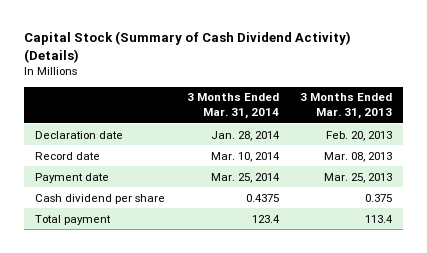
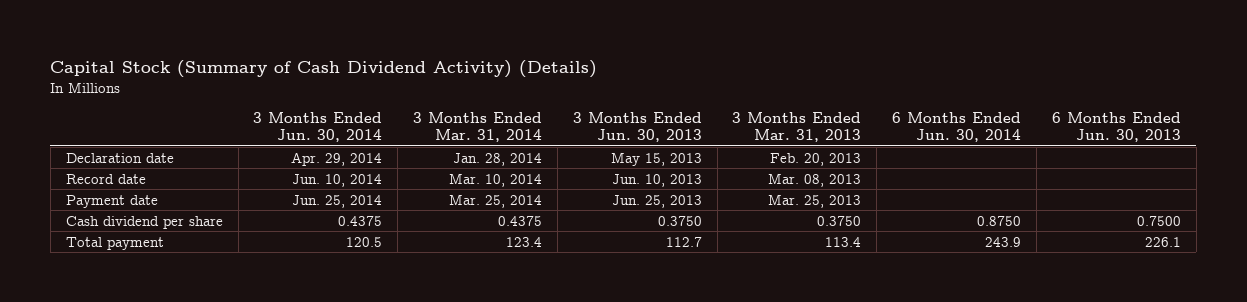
none -> [253,112,383,143] 3 Months Ended Jun. 30, 2014
none -> [572,112,702,143] 3 Months Ended Jun. 30, 2013
none -> [892,112,1022,143] 6 Months Ended Jun. 30, 2014
none -> [1051,112,1181,143] 6 Months Ended Jun. 30, 2013
[365,193,393,202] 0.375 -> [817,215,862,226] 0.3750

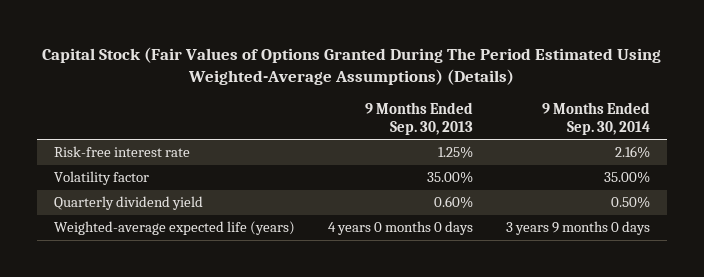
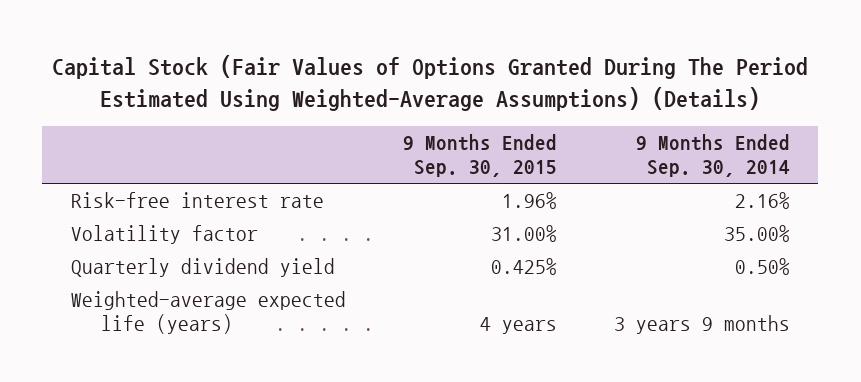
[364,102,473,135] 9 Months Ended Sep. 30, 2013 -> none
none -> [402,133,557,178] 9 Months Ended Sep. 30, 2015
[506,221,651,236] 3 years 9 months 0 days -> [613,315,790,335] 3 years 9 months

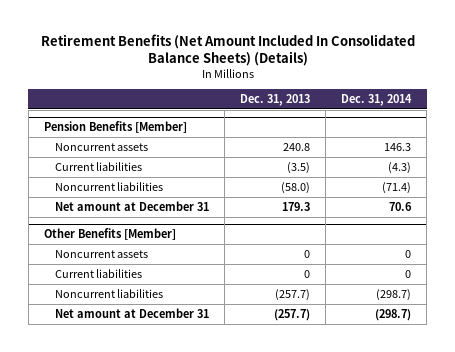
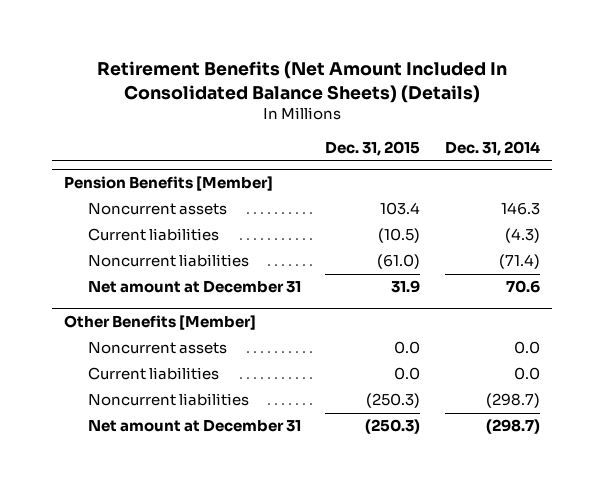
[240,94,311,107] Dec. 31, 2013 -> none
none -> [325,140,421,156] Dec. 31, 2015
[405,249,412,258] 0 -> [513,341,540,355] 0.0
[405,269,412,278] 0 -> [513,367,540,381] 0.0

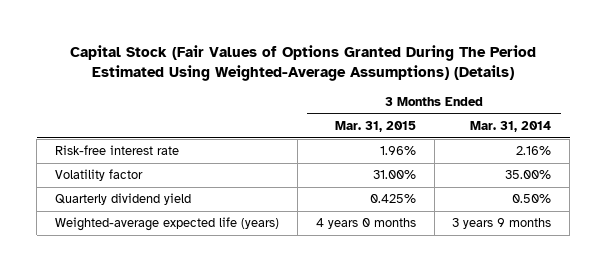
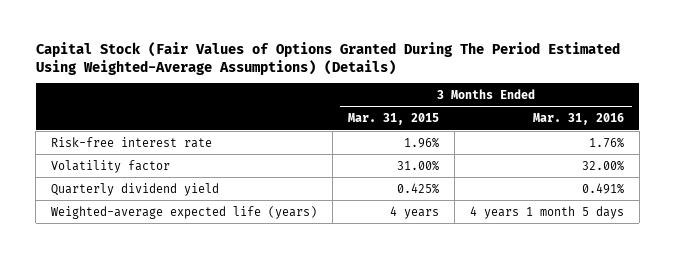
[470,121,552,133] Mar. 31, 2014 -> none
none -> [532,113,624,126] Mar. 31, 2016
[315,218,416,230] 4 years 0 months -> [390,205,440,219] 4 years

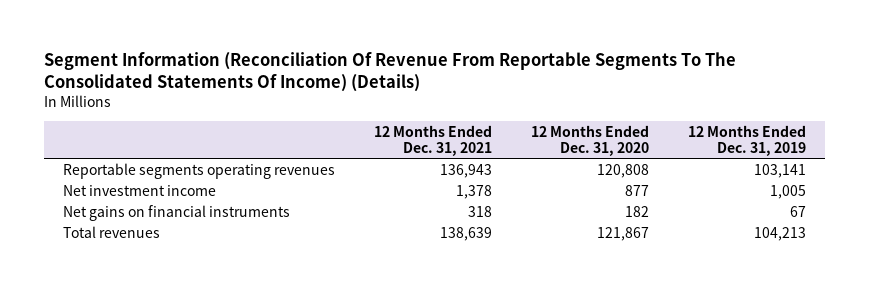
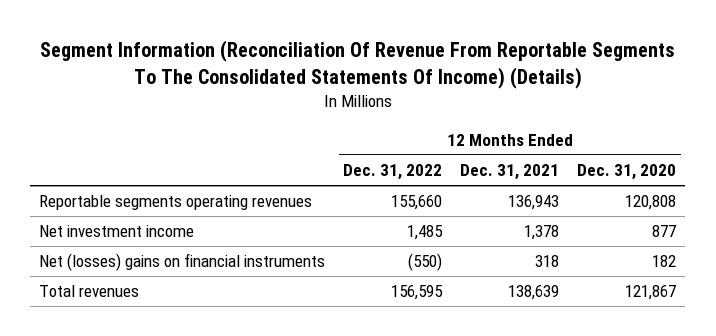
[687,124,806,156] 12 Months Ended Dec. 31, 2019 -> none
none -> [343,164,443,181] Dec. 31, 2022
[63,204,291,221] Net gains on financial instruments -> [39,253,326,272] Net (losses) gains on financial instruments

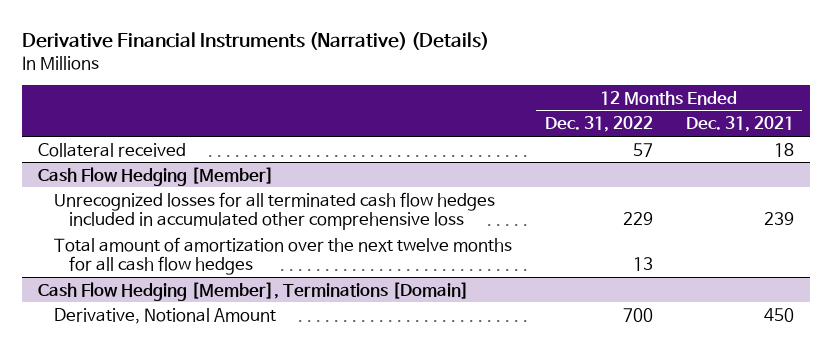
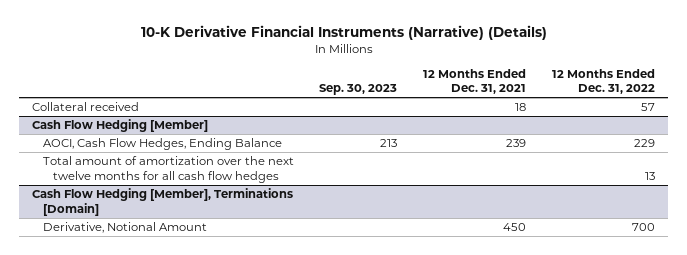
[21,31,489,50] Derivative Financial Instruments (Narrative) (Details) -> [140,25,547,41] 10-K Derivative Financial Instruments (Narrative) (Details)
none -> [319,84,398,96] Sep. 30, 2023
[53,191,495,231] Unrecognized losses for all terminated cash flow hedges included in accumulated other comprehensive loss -> [42,138,282,151] AOCI, Cash Flow Hedges, Ending Balance

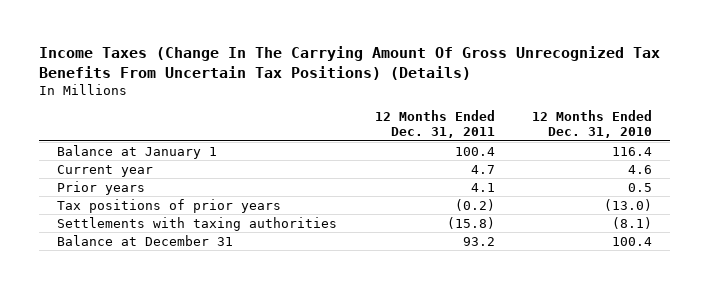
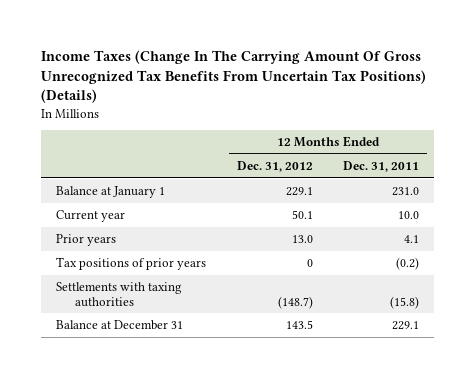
[531,109,652,138] 12 Months Ended Dec. 31, 2010 -> none
none -> [236,160,313,172] Dec. 31, 2012
[454,146,495,156] 100.4 -> [392,186,420,196] 231.0
[470,164,495,174] 4.7 -> [398,210,420,219] 10.0
[462,236,495,246] 93.2 -> [392,320,420,330] 229.1

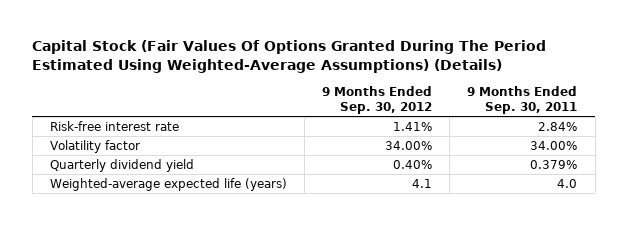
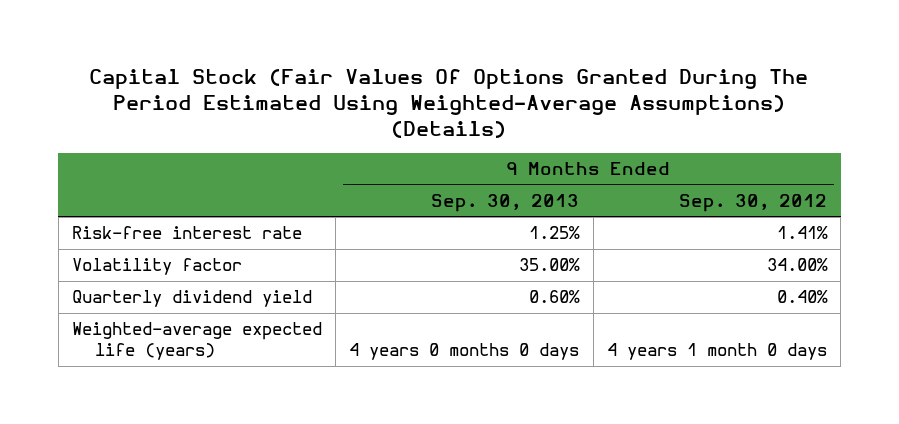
[467,86,578,115] 9 Months Ended Sep. 30, 2011 -> none
none -> [431,193,580,212] Sep. 30, 2013
[412,178,433,188] 4.1 -> [607,343,828,361] 4 years 1 month 0 days

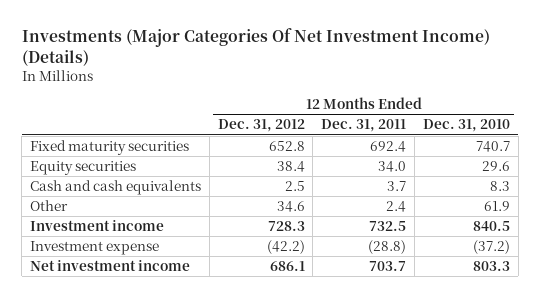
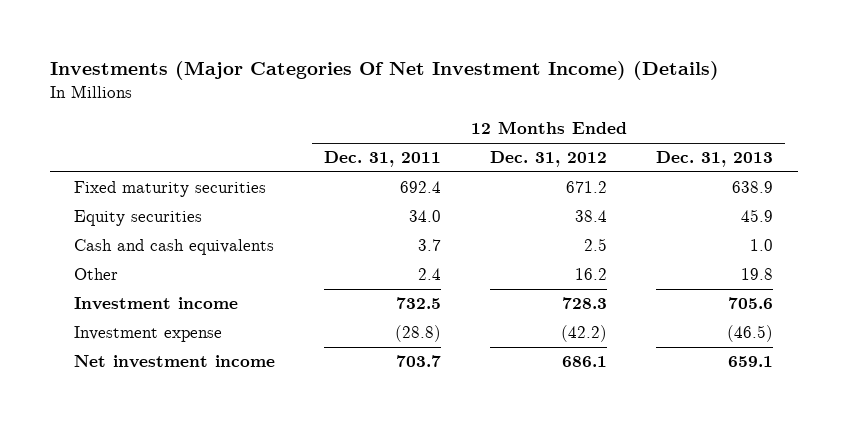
[422,119,510,133] Dec. 31, 2010 -> none
none -> [656,151,774,168] Dec. 31, 2013
[268,141,305,152] 652.8 -> [566,181,608,194] 671.2
[276,201,305,213] 34.6 -> [575,268,608,281] 16.2

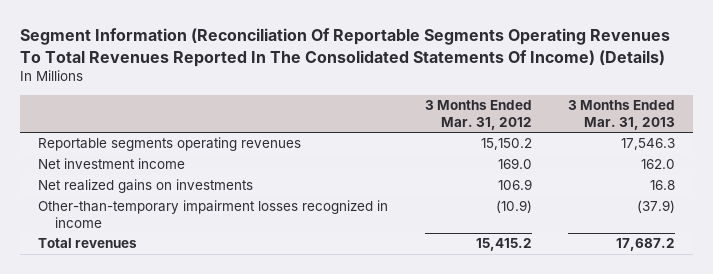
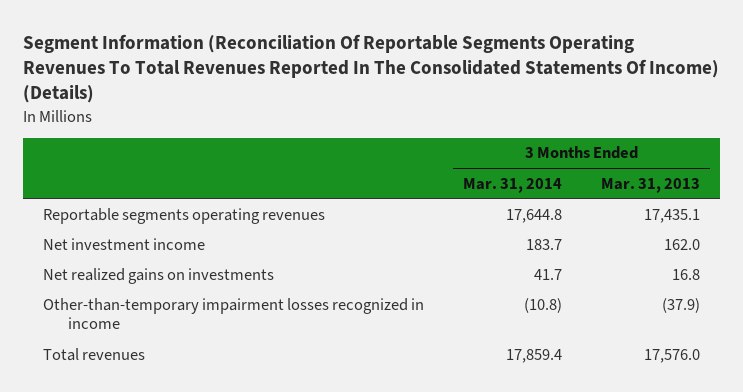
[424,100,532,130] 3 Months Ended Mar. 31, 2012 -> none
none -> [462,177,562,193] Mar. 31, 2014
[621,138,676,151] 17,546.3 -> [644,208,701,223] 17,435.1
[616,238,676,252] 17,687.2 -> [644,348,701,363] 17,576.0

